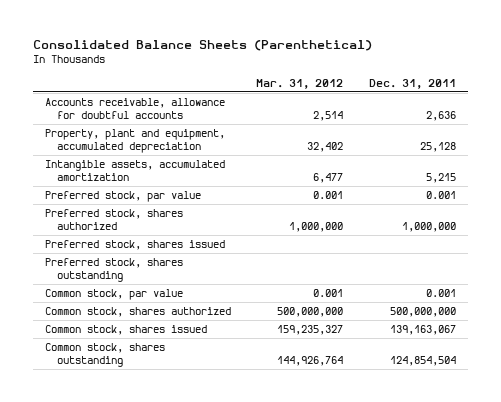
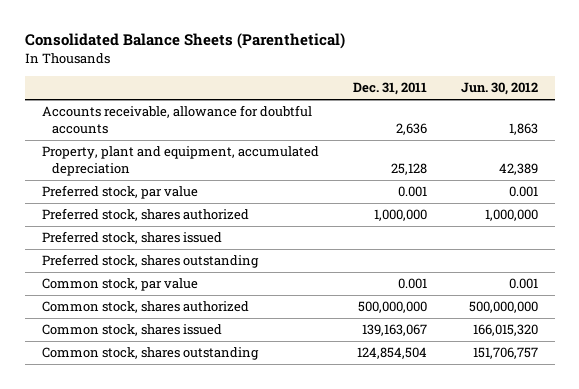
[256,78,344,89] Mar. 31, 2012 -> none
none -> [460,82,538,96] Jun. 30, 2012
[45,159,226,181] Intangible assets, accumulated amortization -> none

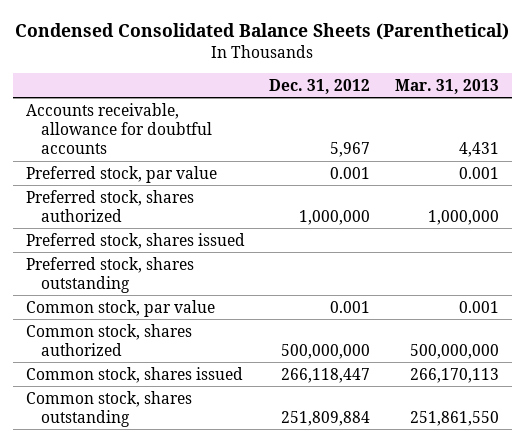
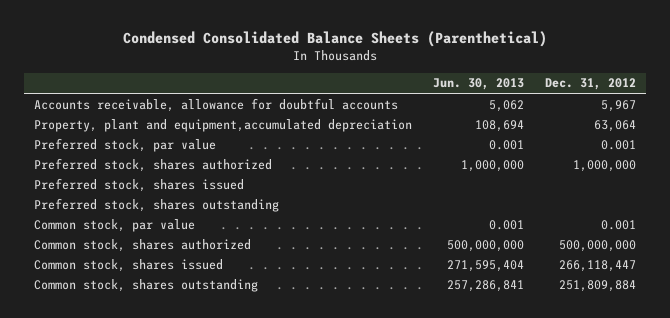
[395,78,500,94] Mar. 31, 2013 -> none
none -> [433,78,525,91] Jun. 30, 2013
none -> [34,118,413,132] Property, plant and equipment,accumulated depreciation

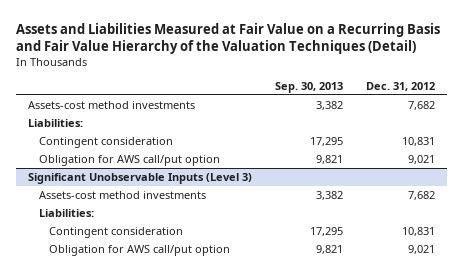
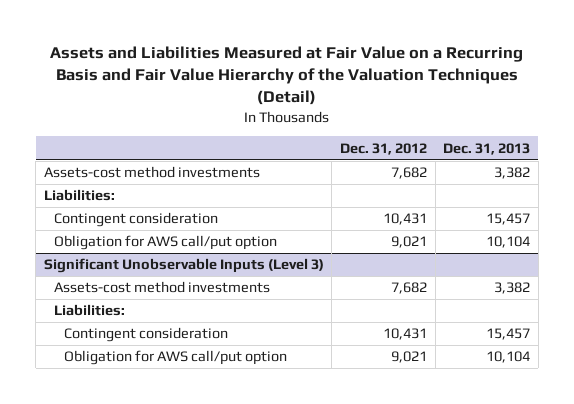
[274,81,343,93] Sep. 30, 2013 -> none
none -> [443,142,531,155] Dec. 31, 2013
[402,136,436,146] 10,831 -> [382,213,427,226] 10,431
[402,226,436,236] 10,831 -> [382,328,427,341] 10,431

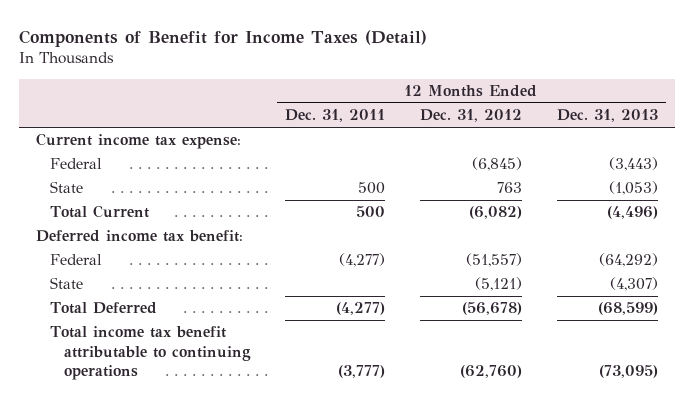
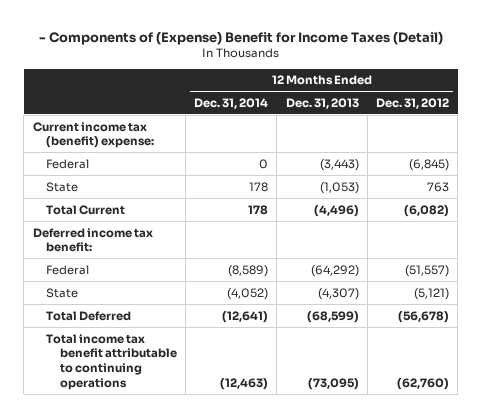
[19,29,428,47] Components of Benefit for Income Taxes (Detail) -> [38,30,443,45] - Components of (Expense) Benefit for Income Taxes (Detail)
[285,109,386,123] Dec. 31, 2011 -> none
none -> [194,97,269,109] Dec. 31, 2014
[36,133,242,150] Current income tax expense: -> [32,121,155,149] Current income tax (benefit) expense:

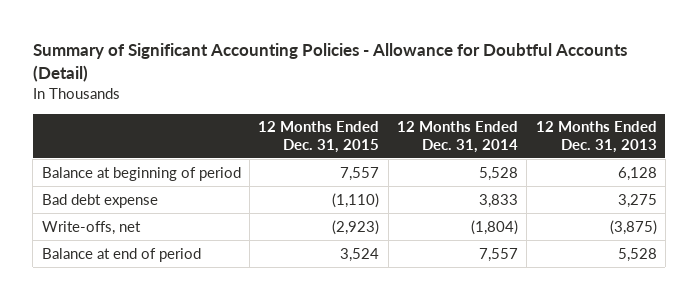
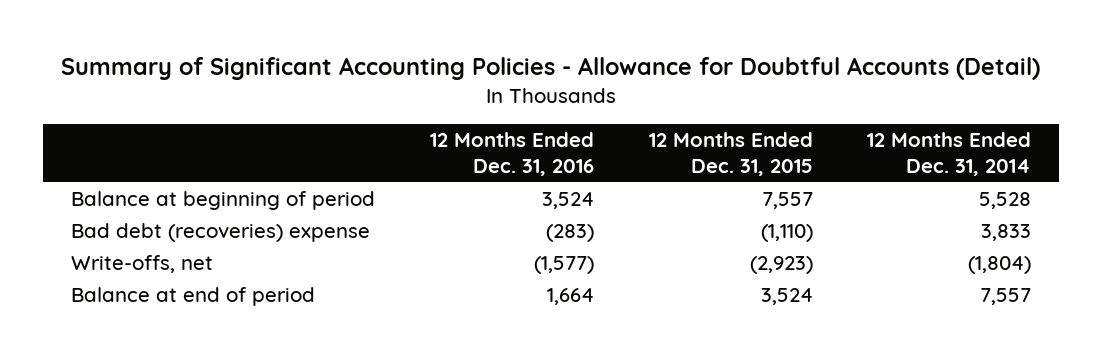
[535,121,657,153] 12 Months Ended Dec. 31, 2013 -> none
none -> [429,132,594,177] 12 Months Ended Dec. 31, 2016
[41,193,158,208] Bad debt expense -> [70,223,370,243] Bad debt (recoveries) expense

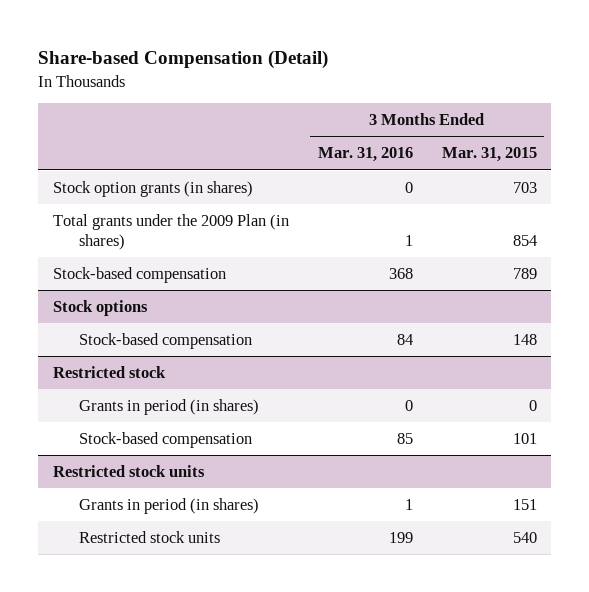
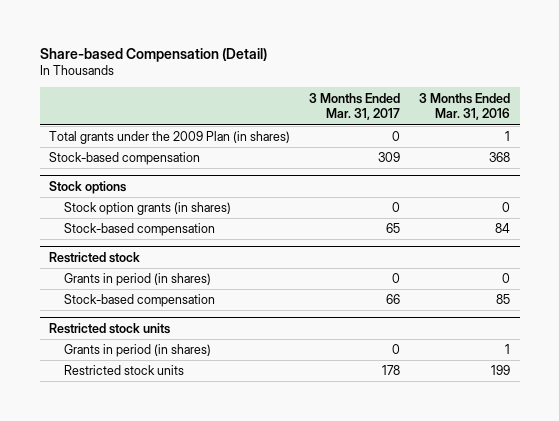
[441,147,537,163] Mar. 31, 2015 -> none
none -> [309,92,401,121] 3 Months Ended Mar. 31, 2017
[52,180,253,197] Stock option grants (in shares) -> none
none -> [64,202,232,216] Stock option grants (in shares)

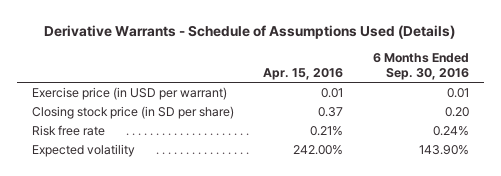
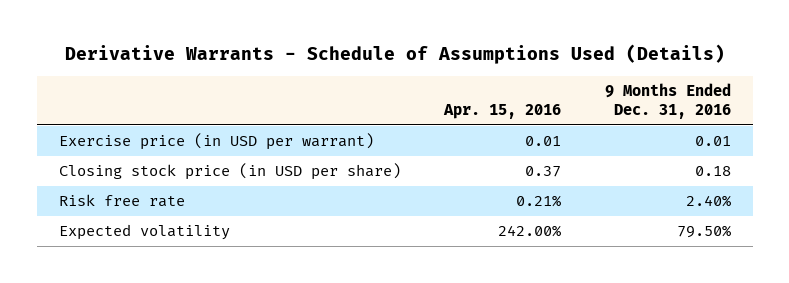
[373,53,470,80] 6 Months Ended Sep. 30, 2016 -> none
none -> [604,82,731,120] 9 Months Ended Dec. 31, 2016
[31,106,234,120] Closing stock price (in SD per share) -> [58,163,401,181] Closing stock price (in USD per share)

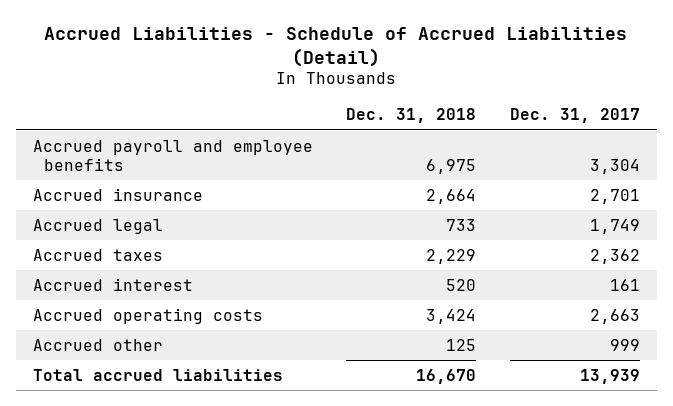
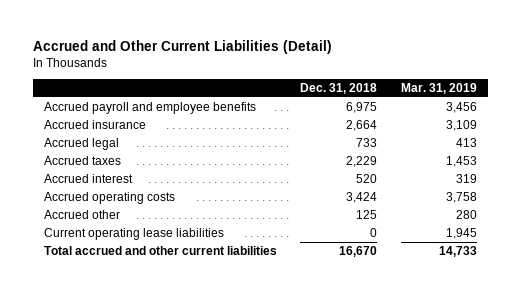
[44,26,628,67] Accrued Liabilities - Schedule of Accrued Liabilities (Detail) -> [32,40,332,55] Accrued and Other Current Liabilities (Detail)
[510,108,641,124] Dec. 31, 2017 -> none
none -> [400,82,477,94] Mar. 31, 2019
none -> [44,228,225,241] Current operating lease liabilities
[32,368,283,381] Total accrued liabilities -> [44,246,278,256] Total accrued and other current liabilities

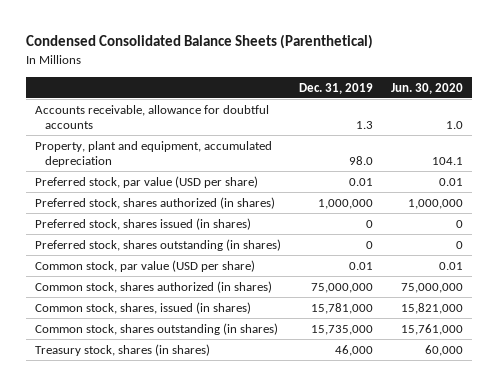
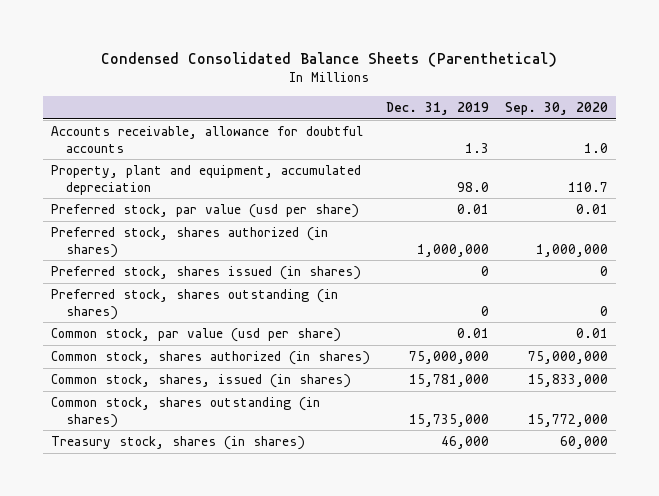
[390,82,463,94] Jun. 30, 2020 -> none
none -> [505,102,609,116] Sep. 30, 2020
[34,175,258,188] Preferred stock, par value (USD per share) -> [50,204,359,219] Preferred stock, par value (usd per share)
[34,259,255,272] Common stock, par value (USD per share) -> [50,328,341,343] Common stock, par value (usd per share)

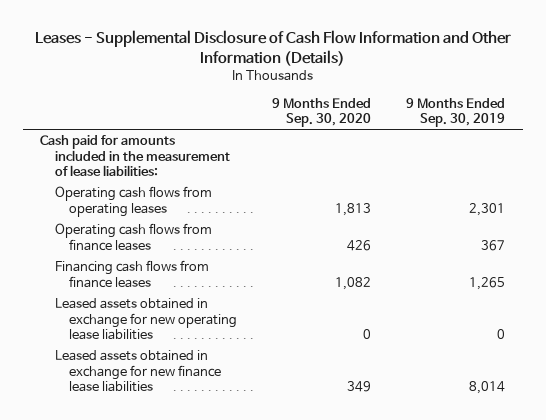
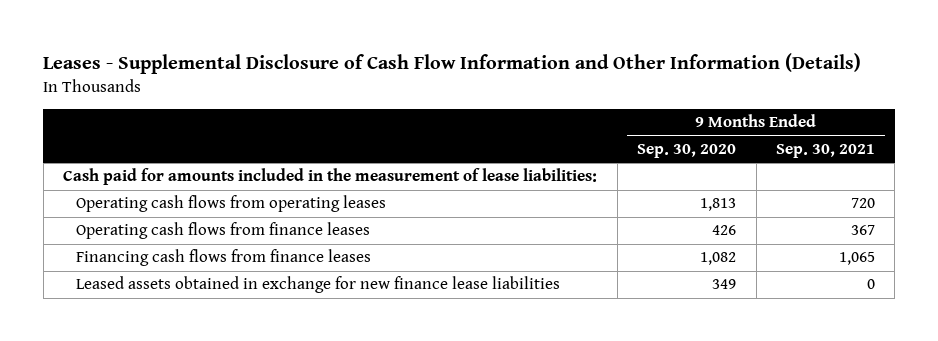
[406,97,506,128] 9 Months Ended Sep. 30, 2019 -> none
none -> [775,143,875,158] Sep. 30, 2021
[54,298,237,340] Leased assets obtained in exchange for new operating lease liabilities -> none

